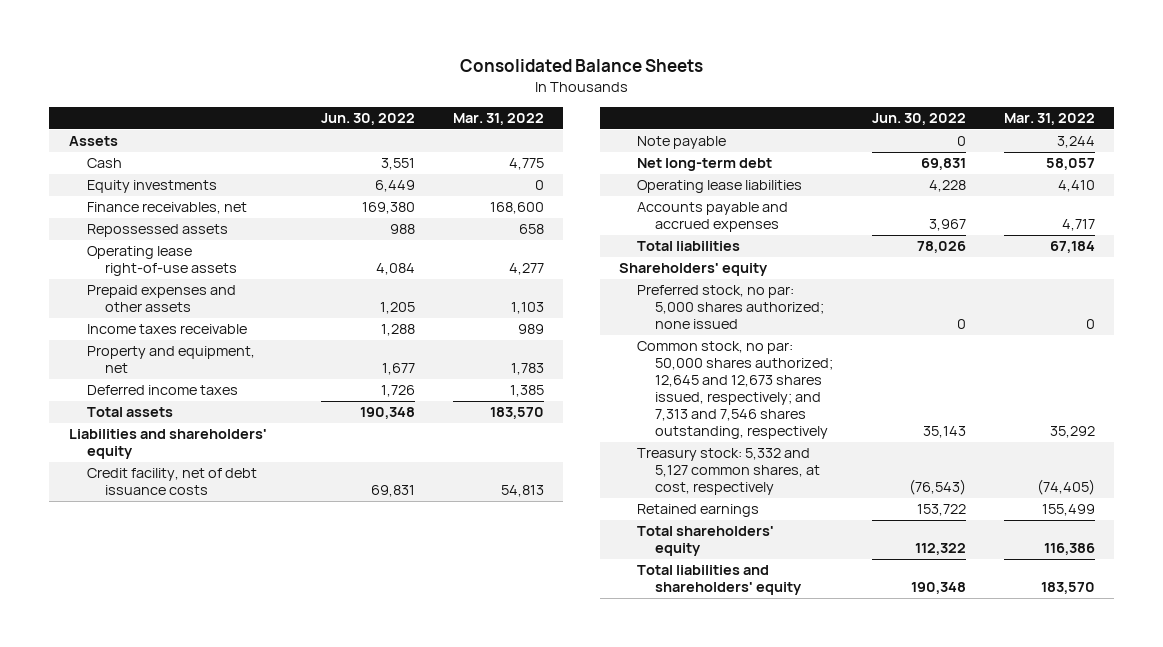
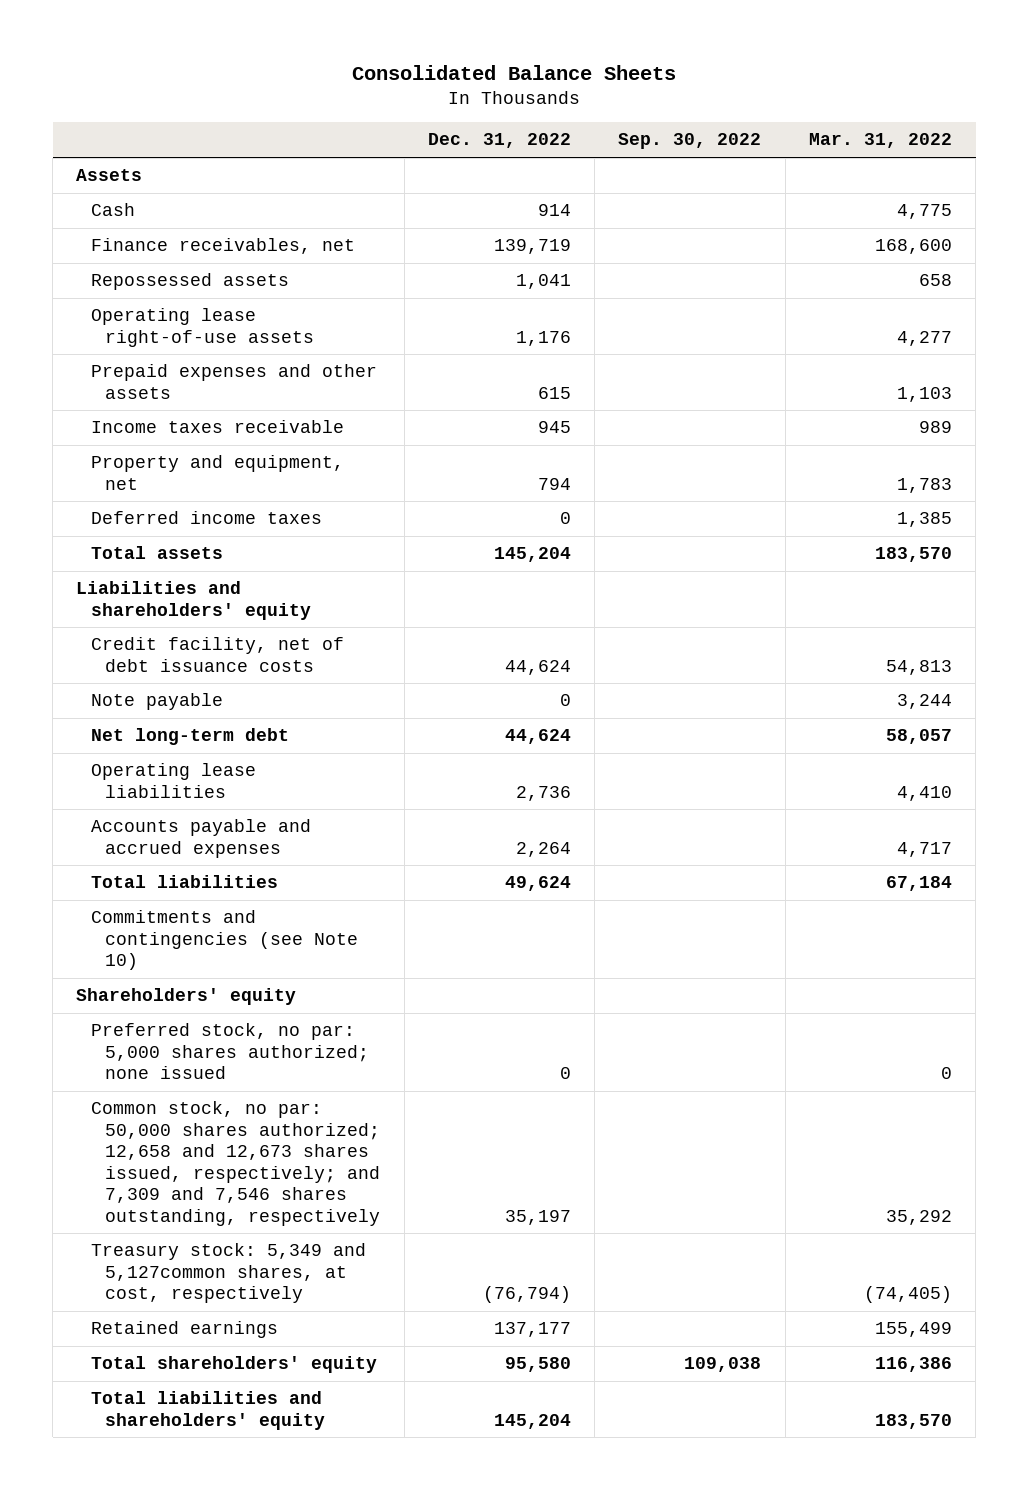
[320,112,415,125] Jun. 30, 2022 -> none
none -> [427,133,571,149] Dec. 31, 2022
none -> [618,133,762,150] Sep. 30, 2022
[86,180,217,194] Equity investments -> none
none -> [90,910,359,971] Commitments and contingencies (see Note 10)
[637,341,834,440] Common stock, no par: 50,000 shares authorized; 12,645 and 12,673 shares issued, respectively; and 7,313 and 7,546 shares outstanding, respectively -> [90,1101,381,1226] Common stock, no par: 50,000 shares authorized; 12,658 and 12,673 shares issued, respectively; and 7,309 and 7,546 shares outstanding, respectively
[637,448,821,496] Treasury stock: 5,332 and 5,127 common shares, at cost, respectively -> [90,1243,366,1304] Treasury stock: 5,349 and 5,127common shares, at cost, respectively

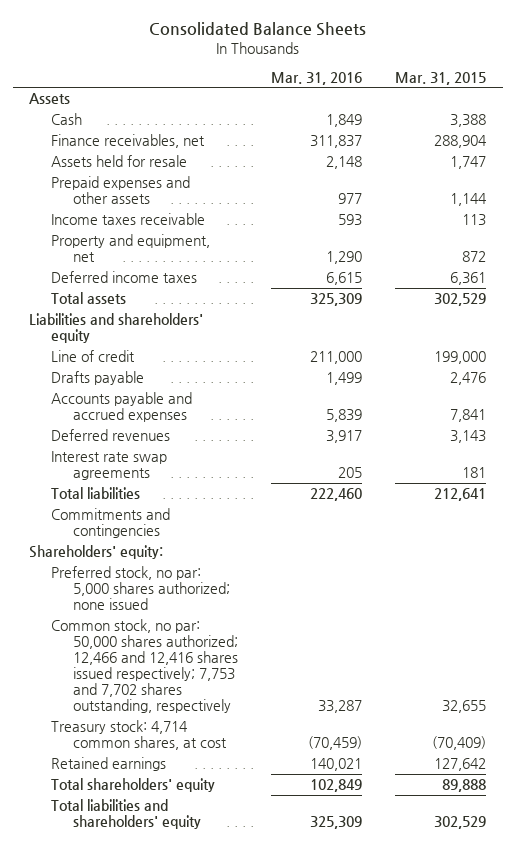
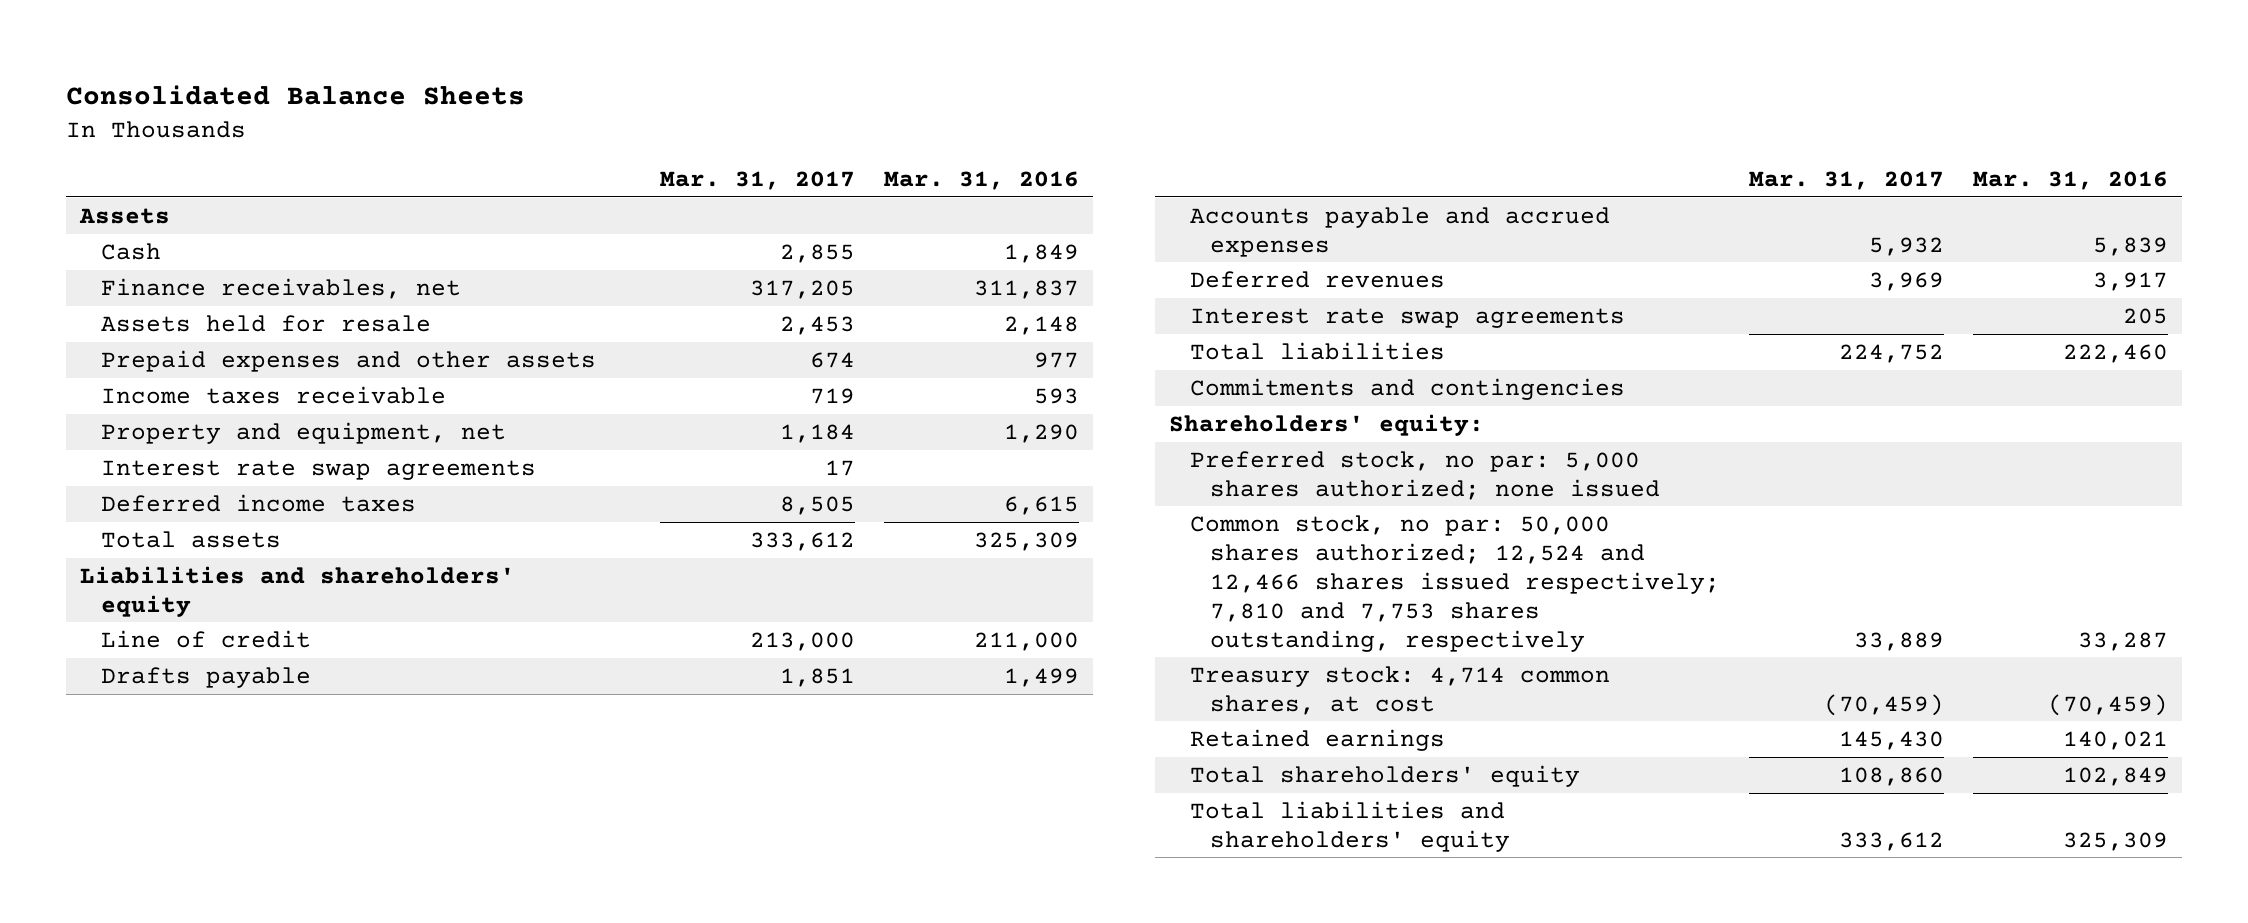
[395,71,487,85] Mar. 31, 2015 -> none
none -> [660,170,856,190] Mar. 31, 2017
none -> [100,459,536,480] Interest rate swap agreements
[50,619,238,714] Common stock, no par: 50,000 shares authorized; 12,466 and 12,416 shares issued respectively; 7,753 and 7,702 shares outstanding, respectively -> [1189,514,1721,652] Common stock, no par: 50,000 shares authorized; 12,524 and 12,466 shares issued respectively; 7,810 and 7,753 shares outstanding, respectively

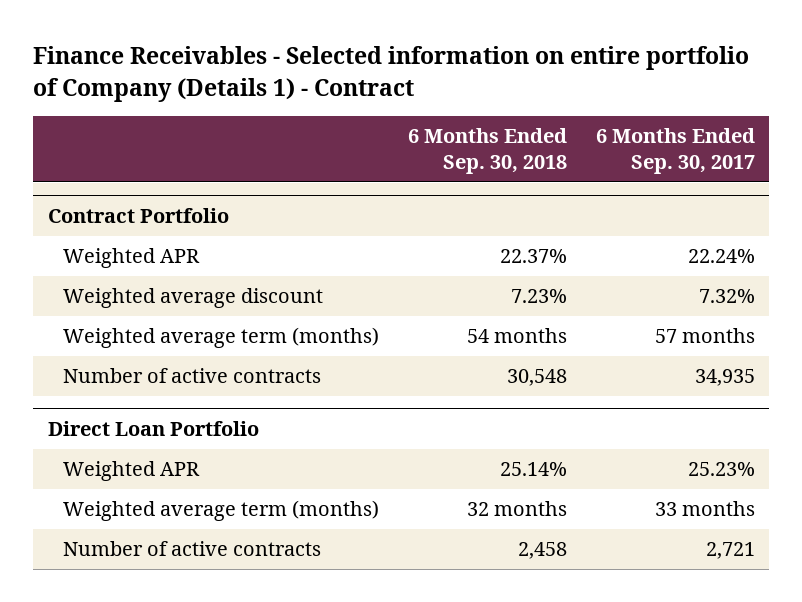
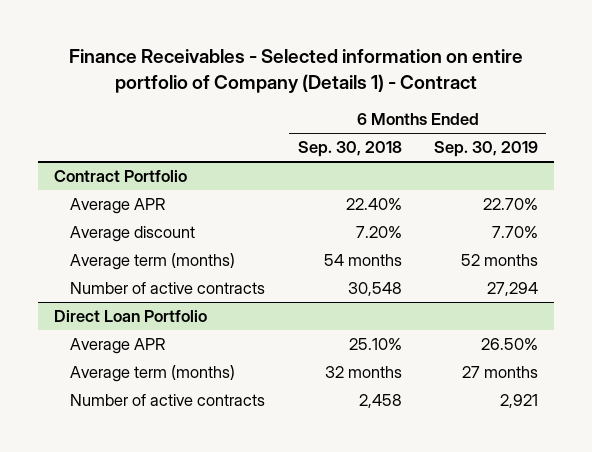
[595,128,755,174] 6 Months Ended Sep. 30, 2017 -> none
none -> [434,141,539,158] Sep. 30, 2019
[62,248,200,269] Weighted APR -> [70,198,166,215] Average APR
[499,249,567,264] 22.37% -> [345,198,402,211] 22.40%
[62,288,323,309] Weighted average discount -> [70,226,196,243] Average discount
[510,289,567,304] 7.23% -> [355,226,402,239] 7.20%
[62,327,379,349] Weighted average term (months) -> [70,253,236,271] Average term (months)
[62,461,200,482] Weighted APR -> [70,338,166,355] Average APR
[499,462,567,477] 25.14% -> [348,338,402,351] 25.10%
[62,500,379,522] Weighted average term (months) -> [70,365,236,383] Average term (months)

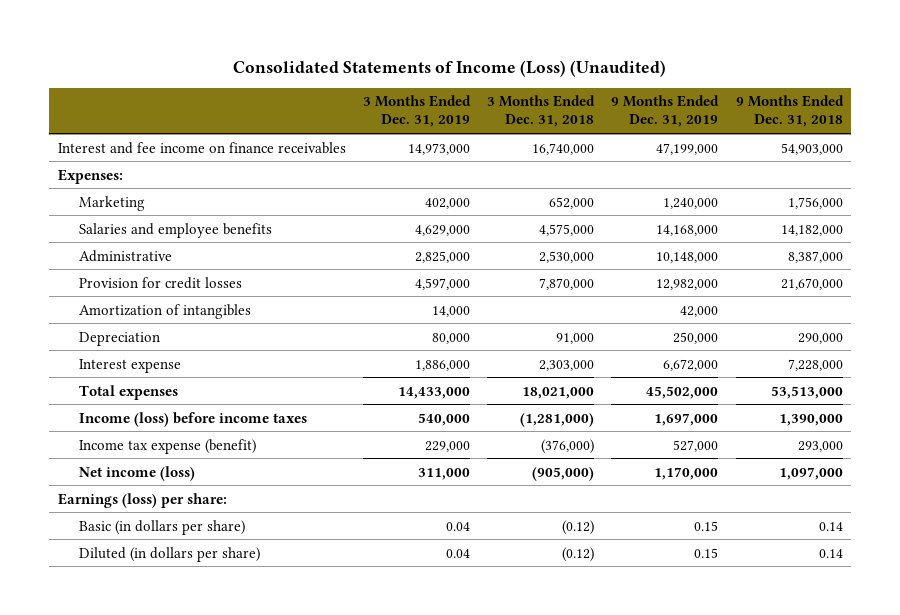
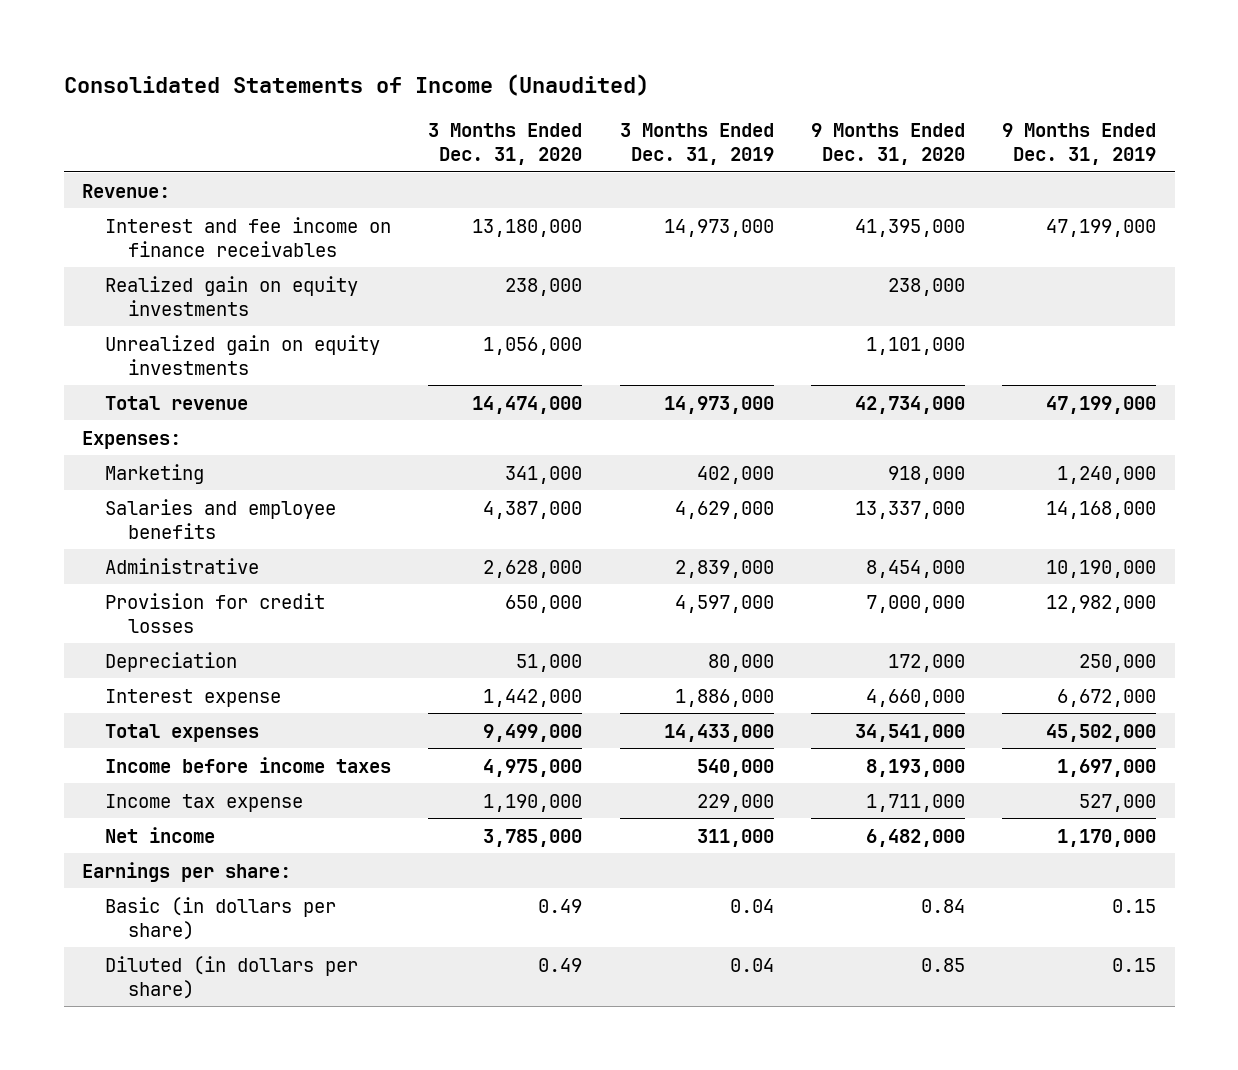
[233,59,667,77] Consolidated Statements of Income (Loss) (Unaudited) -> [63,74,649,97] Consolidated Statements of Income (Unaudited)
[487,95,596,128] 3 Months Ended Dec. 31, 2018 -> none
[735,95,844,128] 9 Months Ended Dec. 31, 2018 -> none
none -> [428,123,583,166] 3 Months Ended Dec. 31, 2020
none -> [810,123,965,166] 9 Months Ended Dec. 31, 2020
none -> [82,183,171,198] Revenue:
none -> [105,275,359,316] Realized gain on equity investments
none -> [105,334,381,375] Unrealized gain on equity investments
none -> [105,395,249,410] Total revenue
[414,250,470,263] 2,825,000 -> [674,559,774,578] 2,839,000
[656,251,719,263] 10,148,000 -> [1045,559,1156,578] 10,190,000
[78,303,251,319] Amortization of intangibles -> none
[78,411,307,427] Income (loss) before income taxes -> [105,756,392,773] Income before income taxes
[78,438,256,454] Income tax expense (benefit) -> [105,793,304,812] Income tax expense
[78,465,195,481] Net income (loss) -> [105,826,216,843] Net income
[57,492,227,508] Earnings (loss) per share: -> [82,861,292,882] Earnings per share:

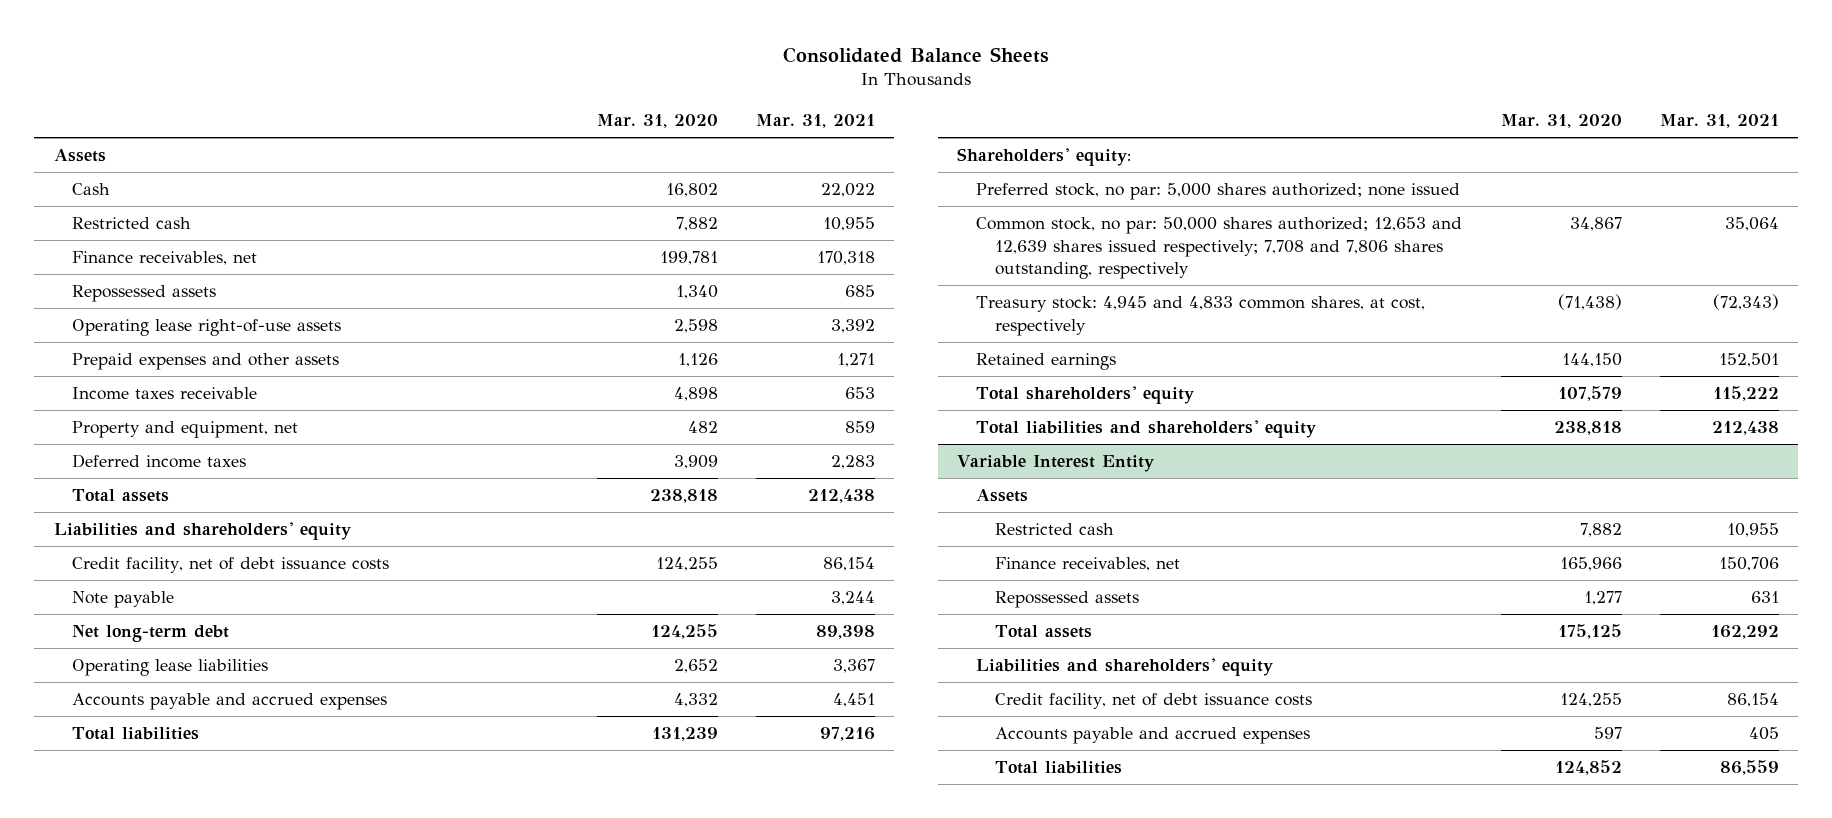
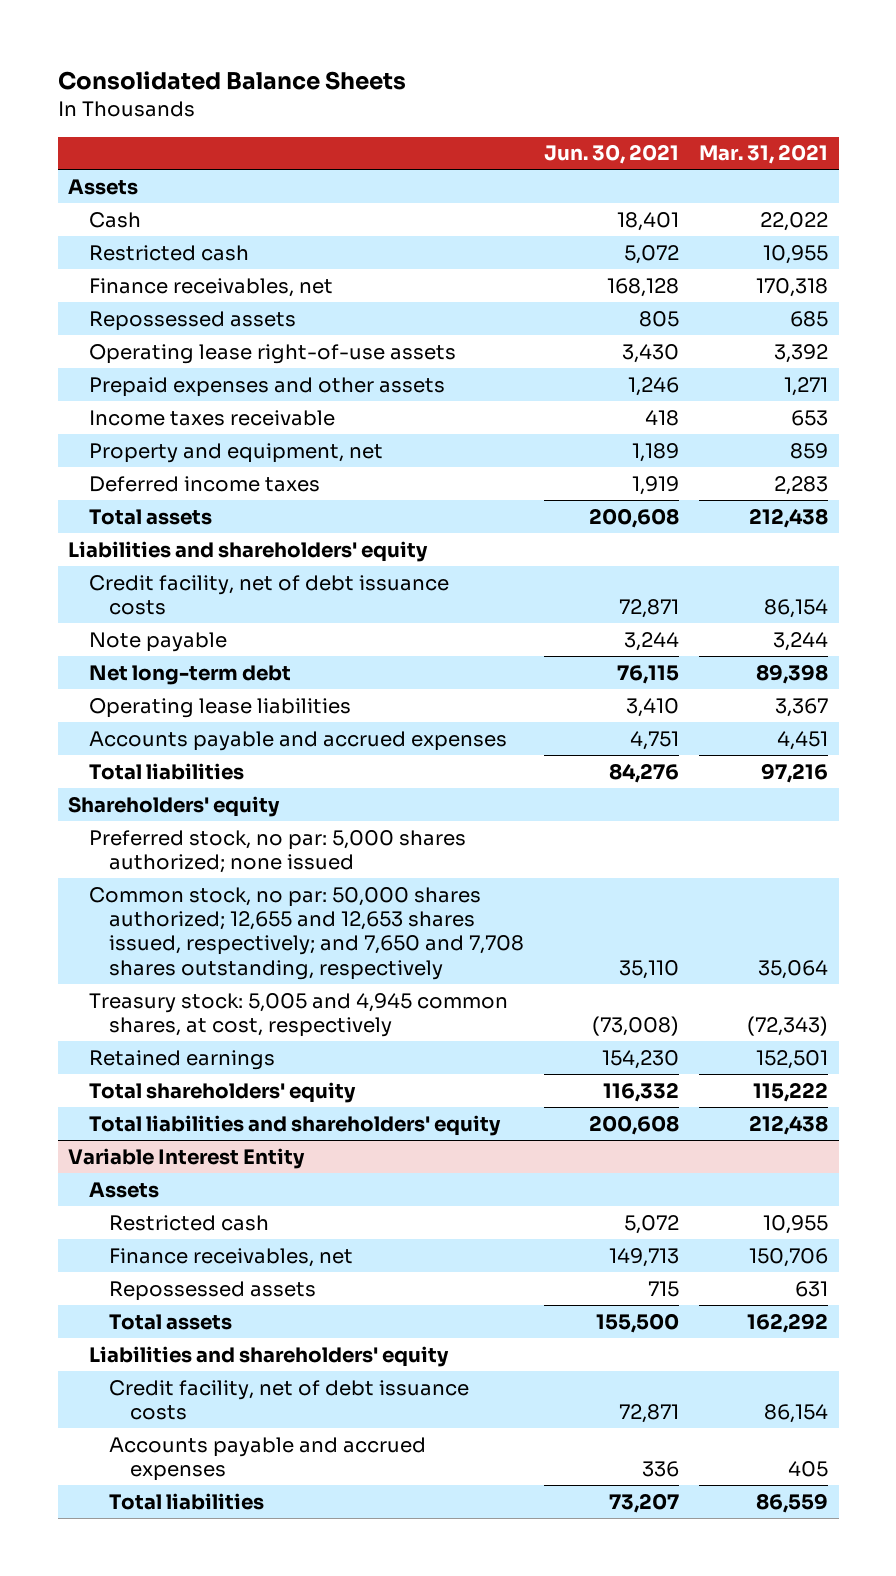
[596,114,718,129] Mar. 31, 2020 -> none
none -> [544,144,680,165] Jun. 30, 2021
[957,148,1132,167] Shareholders' equity: -> [67,795,280,817] Shareholders' equity
[976,217,1463,280] Common stock, no par: 50,000 shares authorized; 12,653 and 12,639 shares issued respectively; 7,708 and 7,806 shares outstanding, respectively -> [88,886,525,980] Common stock, no par: 50,000 shares authorized; 12,655 and 12,653 shares issued, respectively; and 7,650 and 7,708 shares outstanding, respectively
[976,296,1426,336] Treasury stock: 4,945 and 4,833 common shares, at cost, respectively -> [88,992,508,1038] Treasury stock: 5,005 and 4,945 common shares, at cost, respectively

